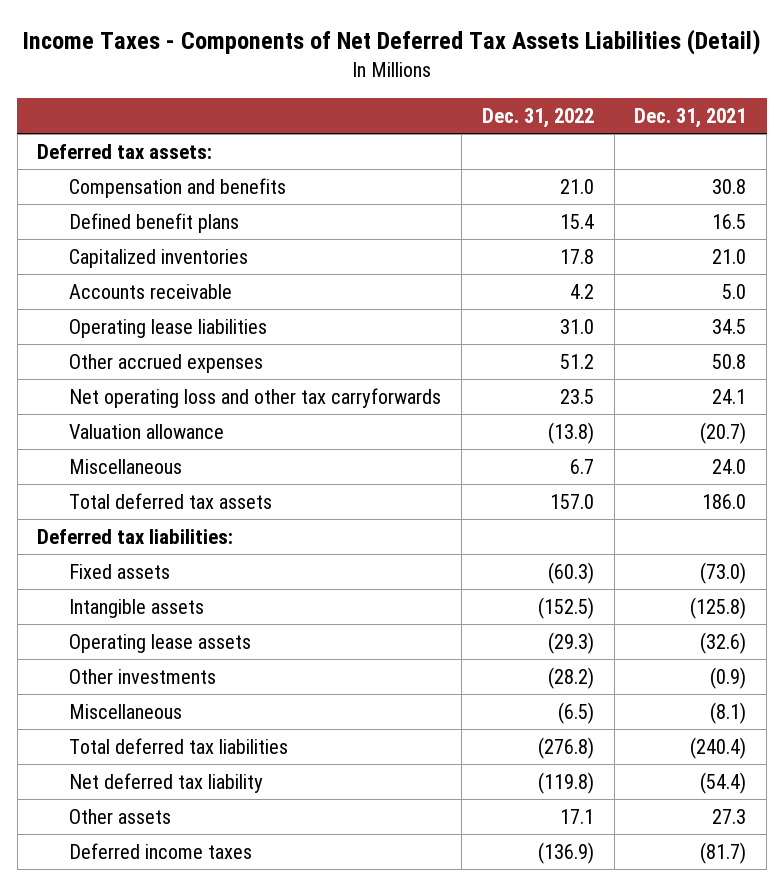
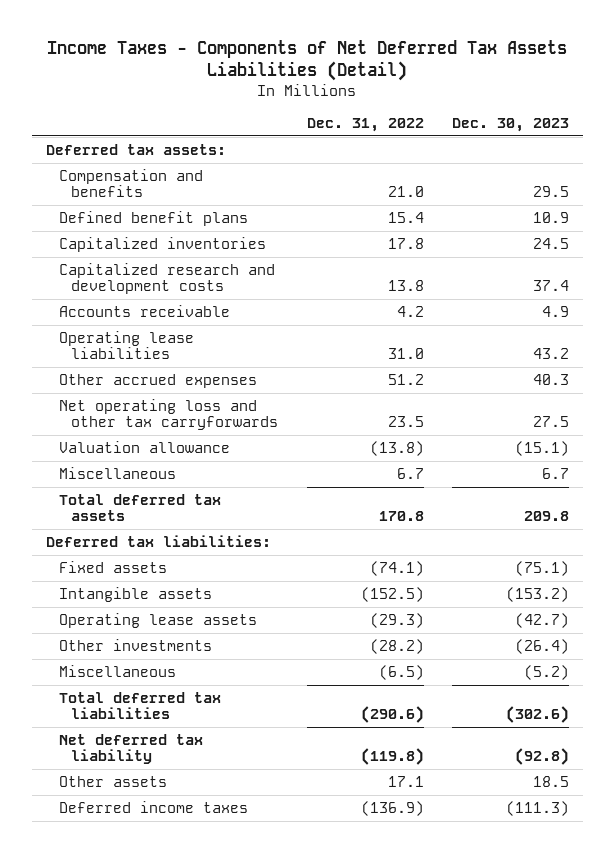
[634,107,747,128] Dec. 31, 2021 -> none
none -> [452,118,570,133] Dec. 30, 2023
none -> [58,262,275,295] Capitalized research and development costs
[549,493,594,509] 157.0 -> [378,511,424,522] 170.8
[547,561,594,584] (60.3) -> [369,560,424,576] (74.1)
[537,736,594,759] (276.8) -> [360,706,424,724] (290.6)

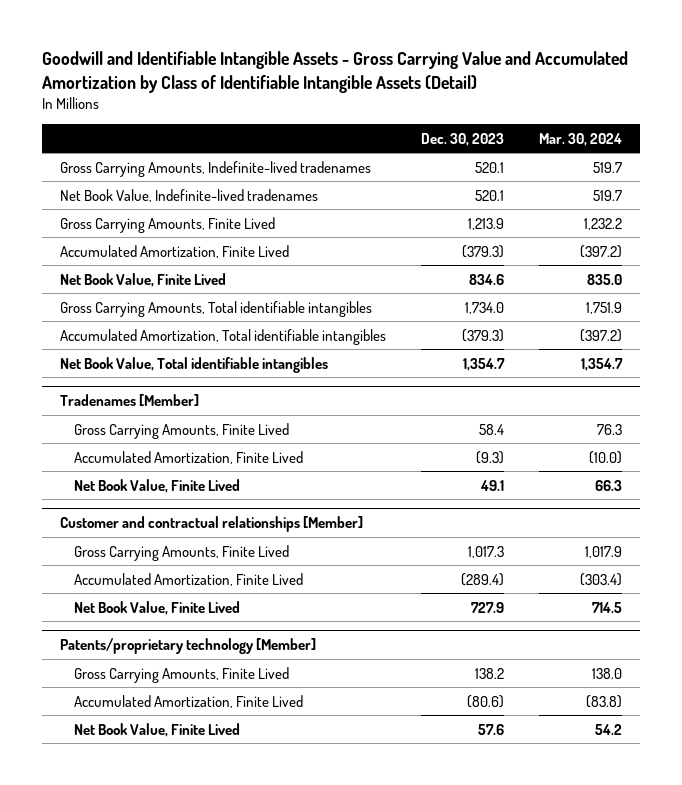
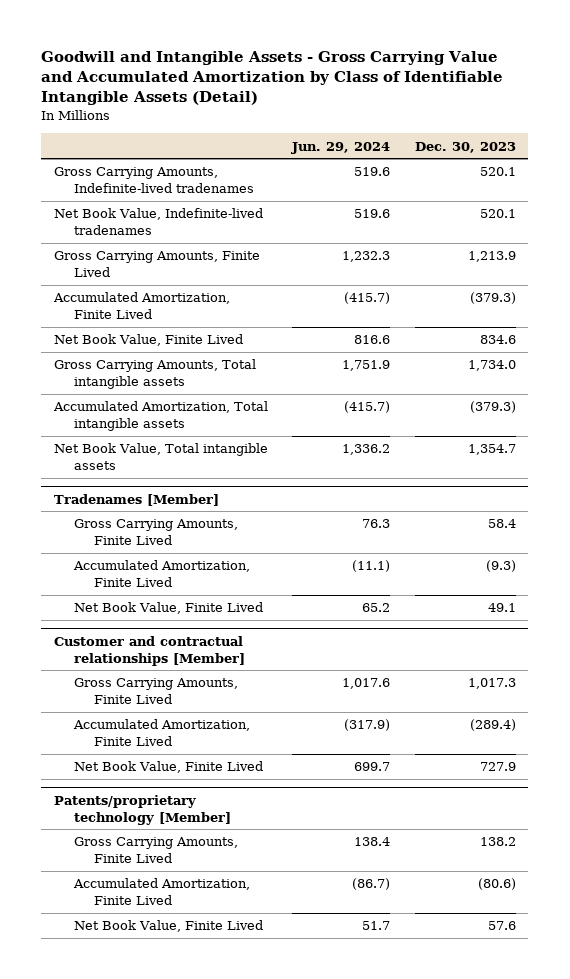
[42,51,629,93] Goodwill and Identifiable Intangible Assets - Gross Carrying Value and Accumulated Amortization by Class of Identifiable Intangible Assets (Detail) -> [41,50,504,106] Goodwill and Intangible Assets - Gross Carrying Value and Accumulated Amortization by Class of Identifiable Intangible Assets (Detail)
[539,132,623,146] Mar. 30, 2024 -> none
none -> [291,141,391,154] Jun. 29, 2024
[59,300,372,317] Gross Carrying Amounts, Total identifiable intangibles -> [53,359,256,390] Gross Carrying Amounts, Total intangible assets
[59,328,386,345] Accumulated Amortization, Total identifiable intangibles -> [52,401,268,432] Accumulated Amortization, Total intangible assets
[59,356,328,373] Net Book Value, Total identifiable intangibles -> [53,443,268,471] Net Book Value, Total intangible assets

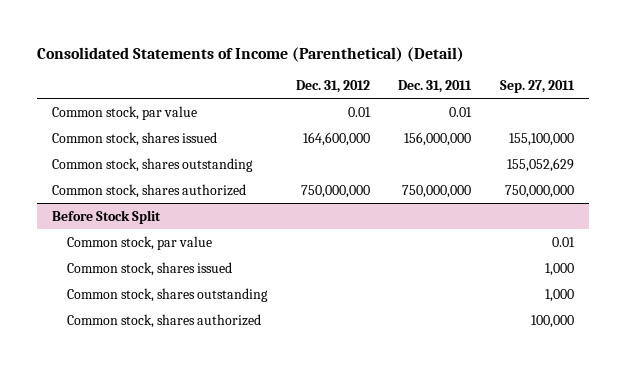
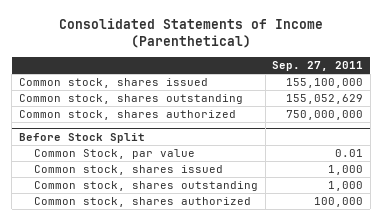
[37,46,465,62] Consolidated Statements of Income (Parenthetical) (Detail) -> [58,17,323,49] Consolidated Statements of Income (Parenthetical)
[295,80,370,94] Dec. 31, 2012 -> none
[398,80,473,94] Dec. 31, 2011 -> none
[51,105,197,120] Common stock, par value -> none
[66,235,212,250] Common stock, par value -> [33,149,195,160] Common Stock, par value

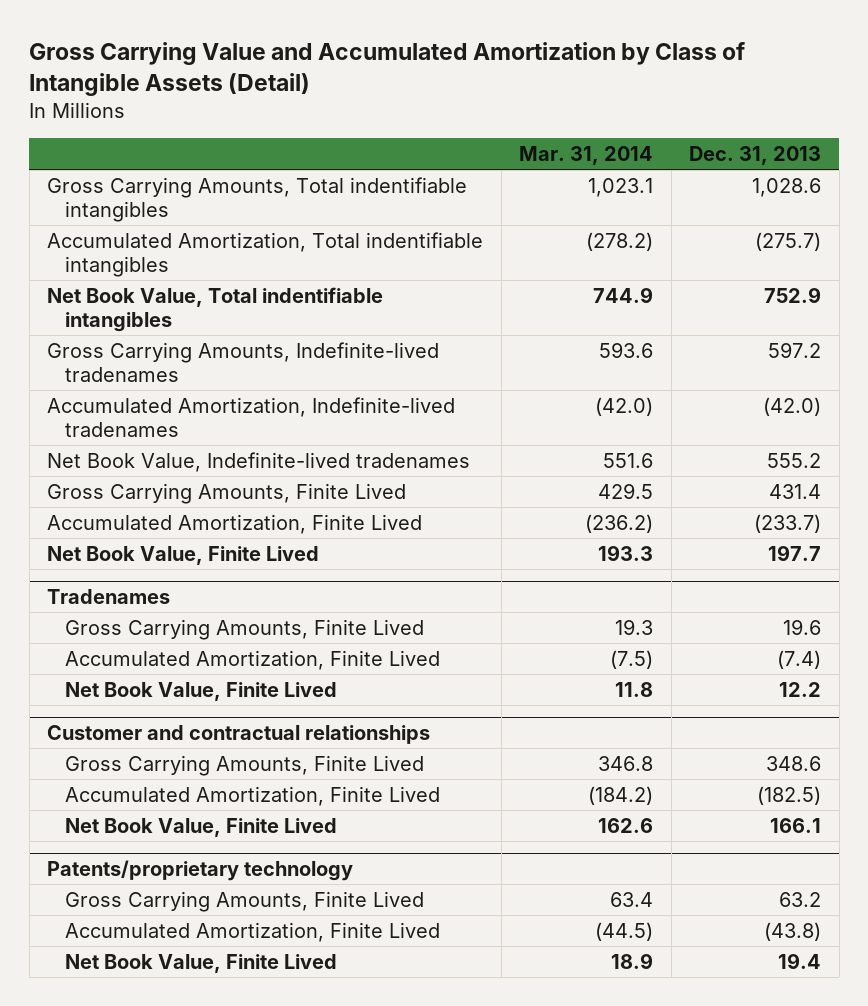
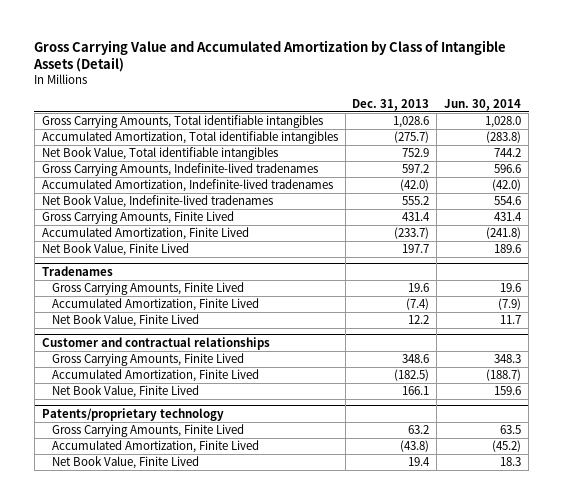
[519,146,654,166] Mar. 31, 2014 -> none
none -> [444,98,522,111] Jun. 30, 2014
[47,176,468,223] Gross Carrying Amounts, Total indentifiable intangibles -> [41,115,323,129] Gross Carrying Amounts, Total identifiable intangibles
[47,231,484,278] Accumulated Amortization, Total indentifiable intangibles -> [41,131,338,145] Accumulated Amortization, Total identifiable intangibles
[47,286,384,333] Net Book Value, Total indentifiable intangibles -> [41,147,278,161] Net Book Value, Total identifiable intangibles

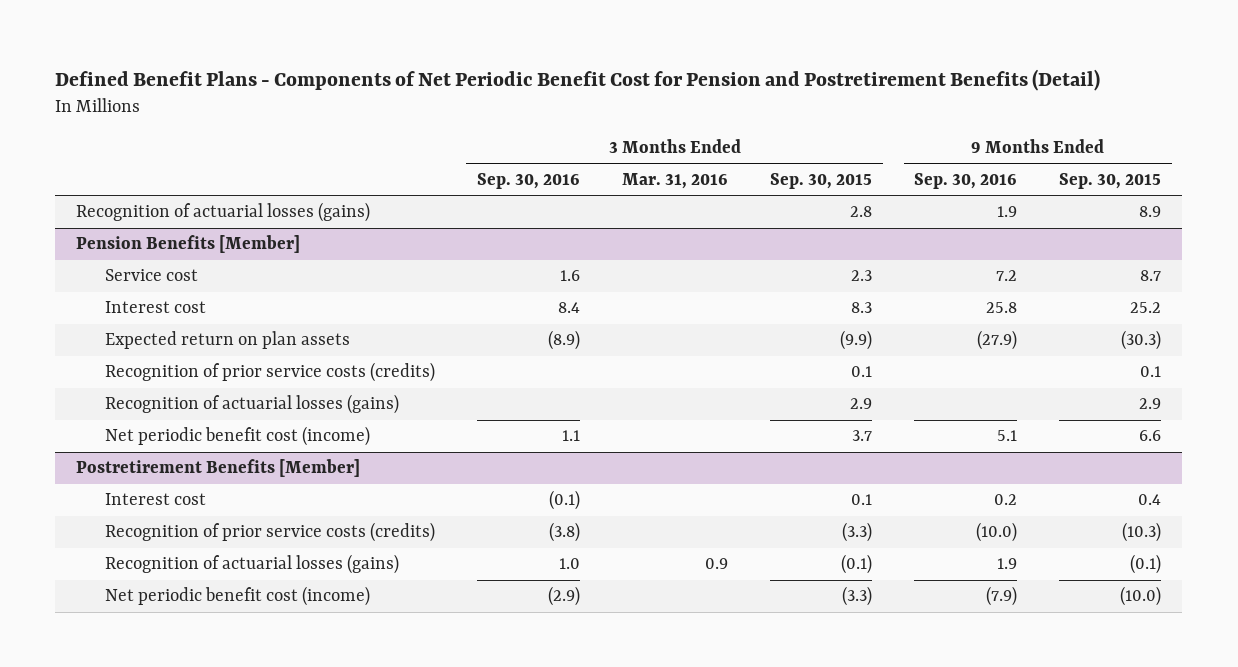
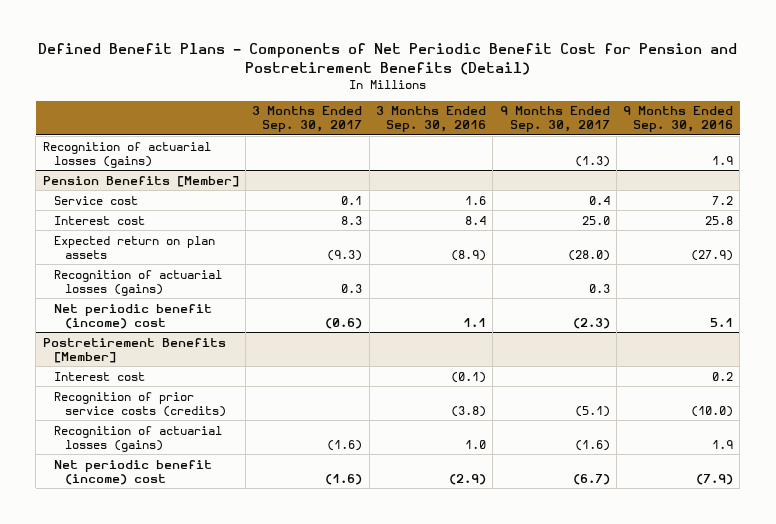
[622,173,729,190] Mar. 31, 2016 -> none
[770,173,873,190] Sep. 30, 2015 -> none
[1059,173,1162,190] Sep. 30, 2015 -> none
none -> [252,106,363,133] 3 Months Ended Sep. 30, 2017
none -> [499,106,610,133] 9 Months Ended Sep. 30, 2017
[104,362,435,383] Recognition of prior service costs (credits) -> none
[104,426,370,447] Net periodic benefit cost (income) -> [53,303,212,329] Net periodic benefit (income) cost
[104,586,370,607] Net periodic benefit cost (income) -> [53,459,212,485] Net periodic benefit (income) cost

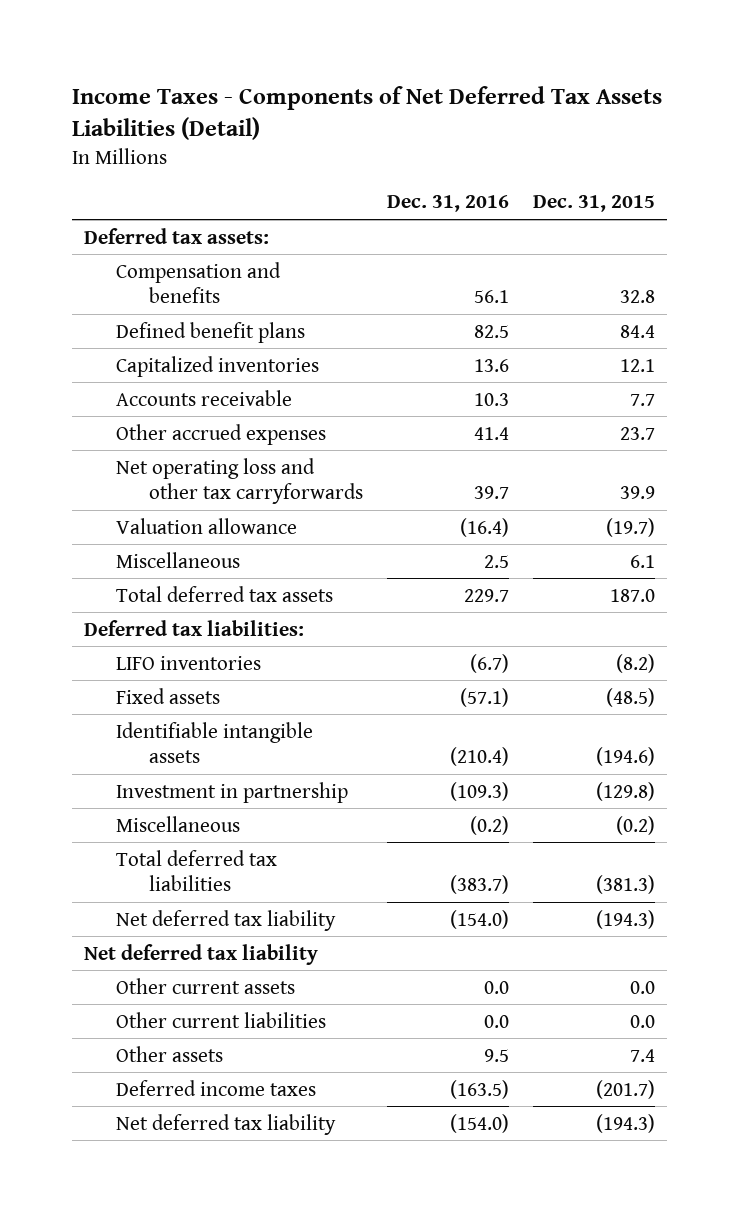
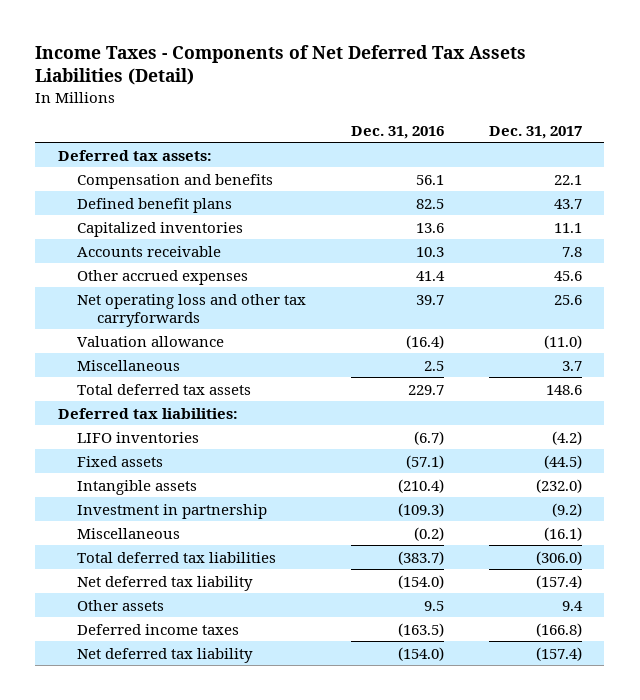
[533,195,656,213] Dec. 31, 2015 -> none
none -> [488,125,582,139] Dec. 31, 2017
[116,721,314,764] Identifiable intangible assets -> [77,479,198,495] Intangible assets
[83,943,318,965] Net deferred tax liability -> none
[116,977,296,994] Other current assets -> none
[116,1011,327,1028] Other current liabilities -> none

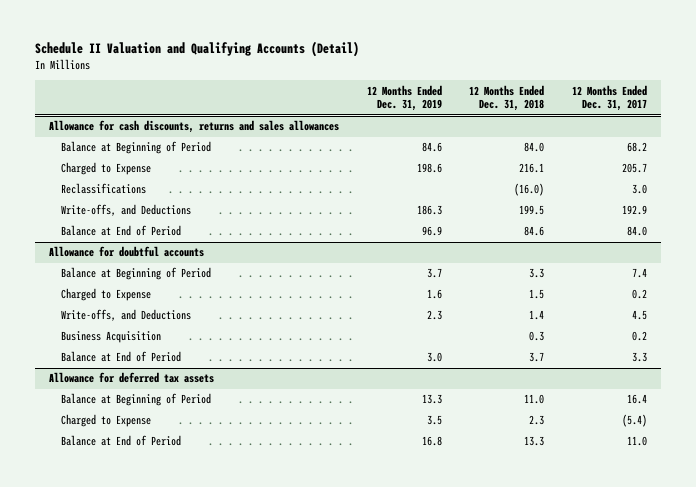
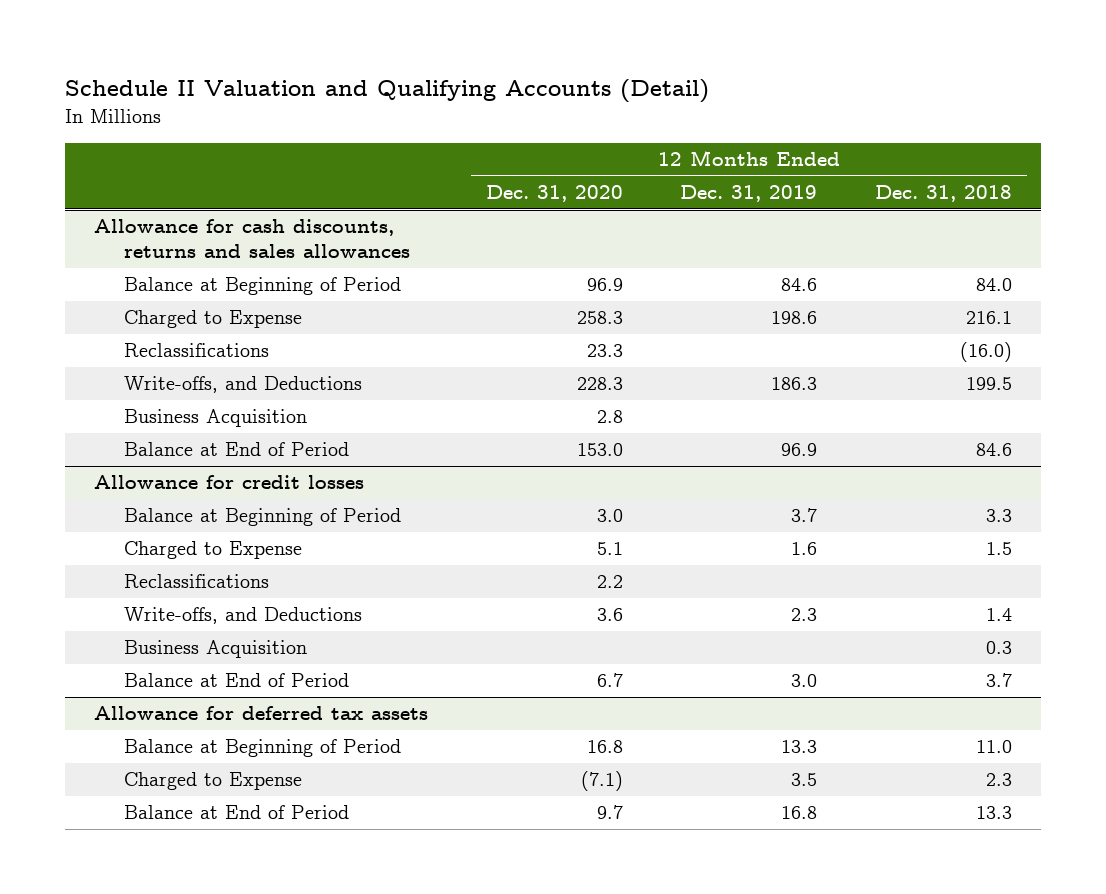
[572,84,648,112] 12 Months Ended Dec. 31, 2017 -> none
none -> [485,185,623,203] Dec. 31, 2020
none -> [124,409,308,428] Business Acquisition
[48,246,204,258] Allowance for doubtful accounts -> [93,475,364,490] Allowance for credit losses
none -> [124,574,270,589] Reclassifications

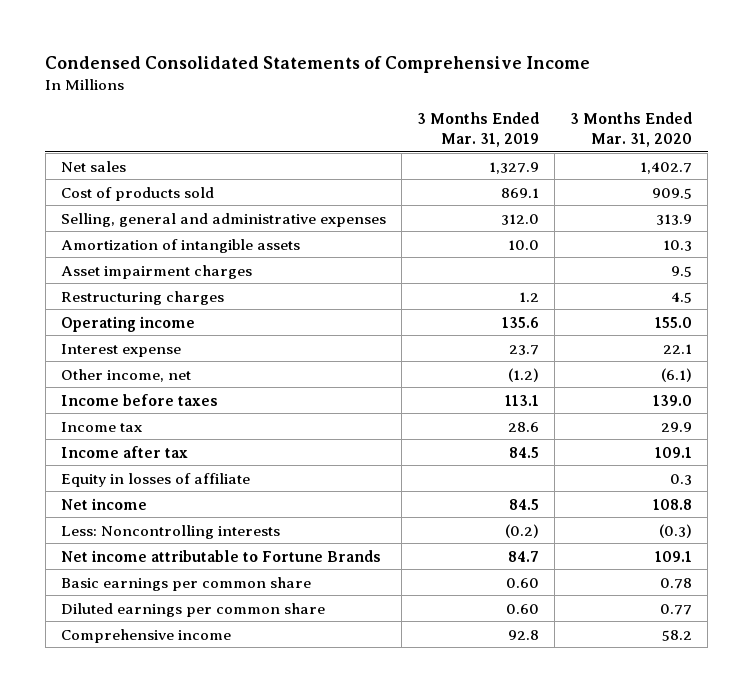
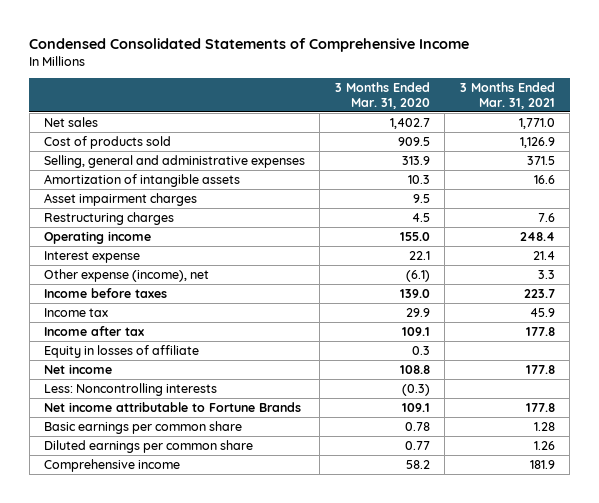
[417,111,540,147] 3 Months Ended Mar. 31, 2019 -> none
none -> [459,82,555,109] 3 Months Ended Mar. 31, 2021
[60,368,191,382] Other income, net -> [43,269,209,283] Other expense (income), net

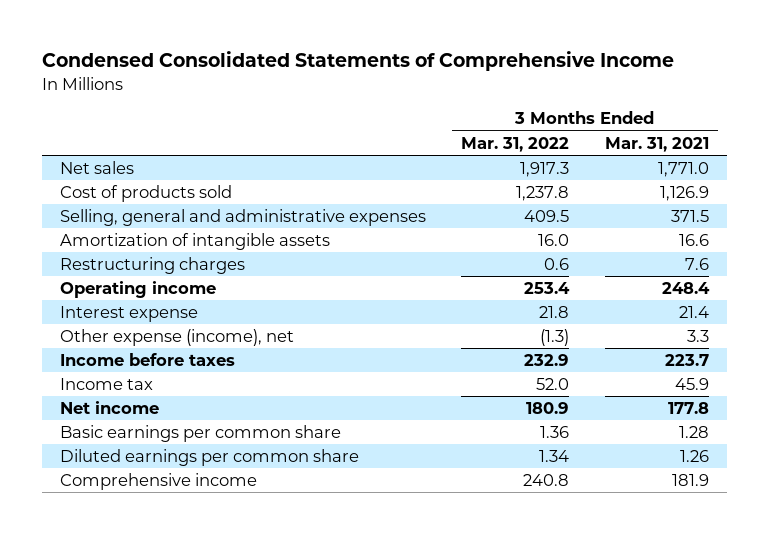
[334,82,430,109] 3 Months Ended Mar. 31, 2020 -> none
none -> [461,136,570,152] Mar. 31, 2022
[43,193,197,207] Asset impairment charges -> none
[43,326,144,337] Income after tax -> none
[43,345,199,359] Equity in losses of affiliate -> none
[43,383,217,397] Less: Noncontrolling interests -> none
[43,402,301,413] Net income attributable to Fortune Brands -> none

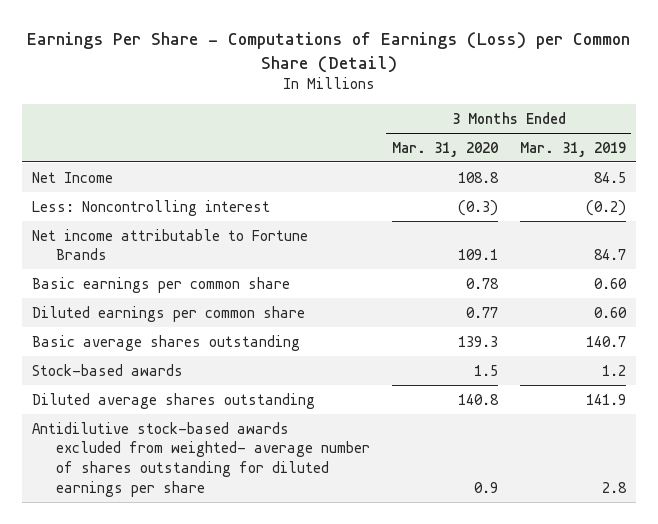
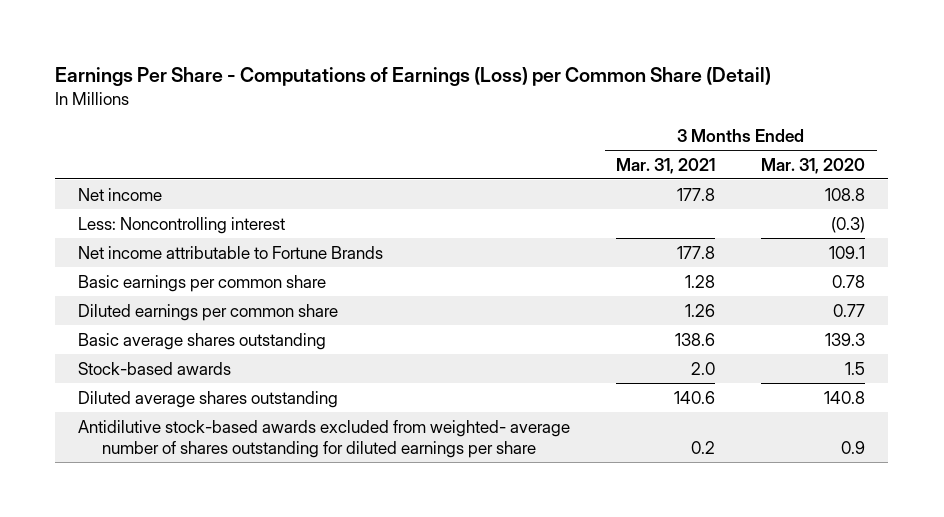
[519,141,626,157] Mar. 31, 2019 -> none
none -> [616,157,716,174] Mar. 31, 2021
[32,171,114,183] Net Income -> [78,187,163,201] Net income

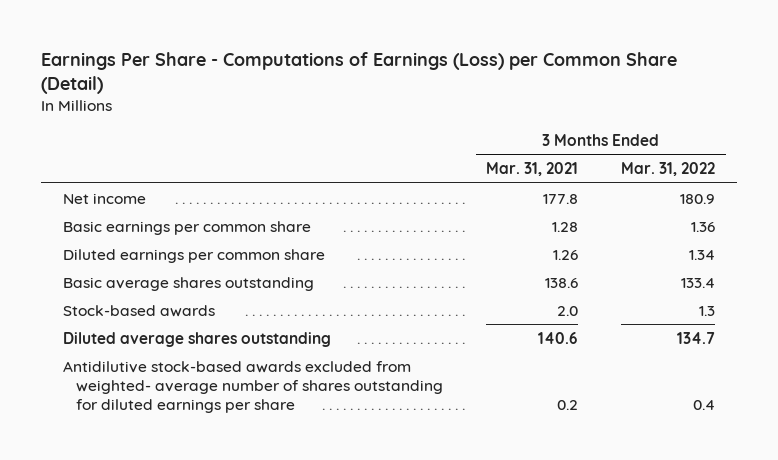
[761,157,866,174] Mar. 31, 2020 -> none
none -> [621,162,716,177] Mar. 31, 2022
[78,216,286,234] Less: Noncontrolling interest -> none
[78,245,384,259] Net income attributable to Fortune Brands -> none

